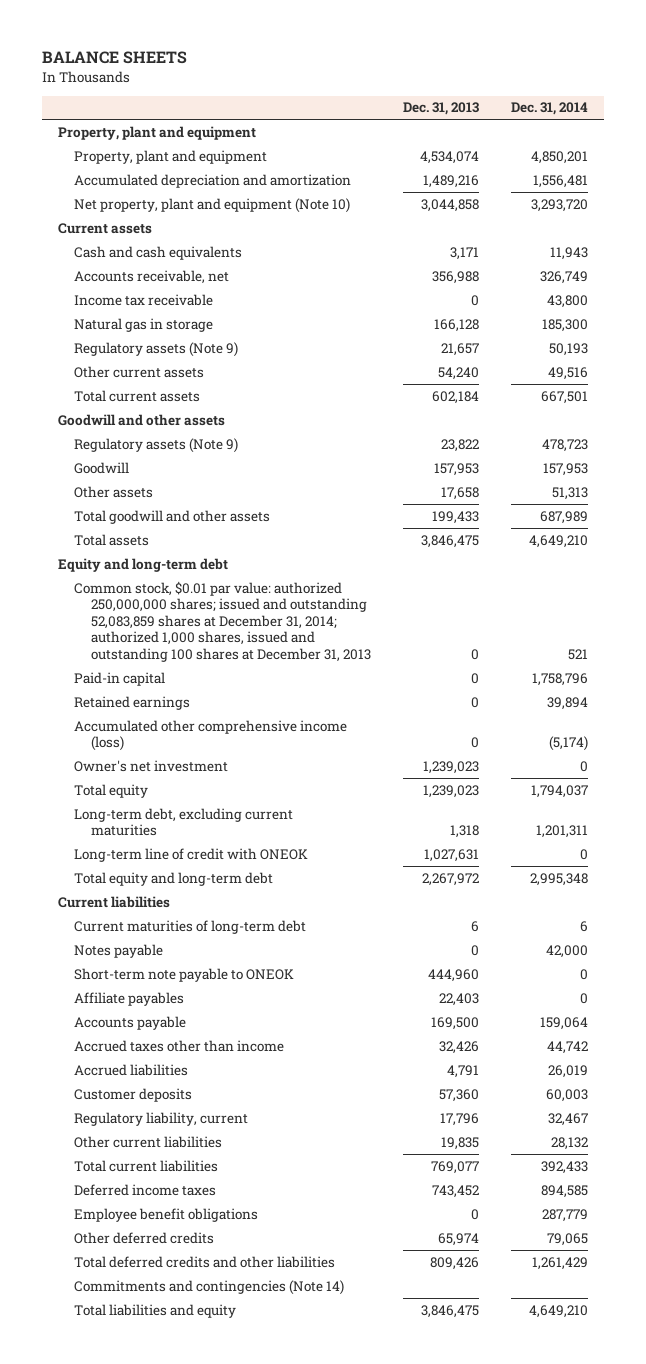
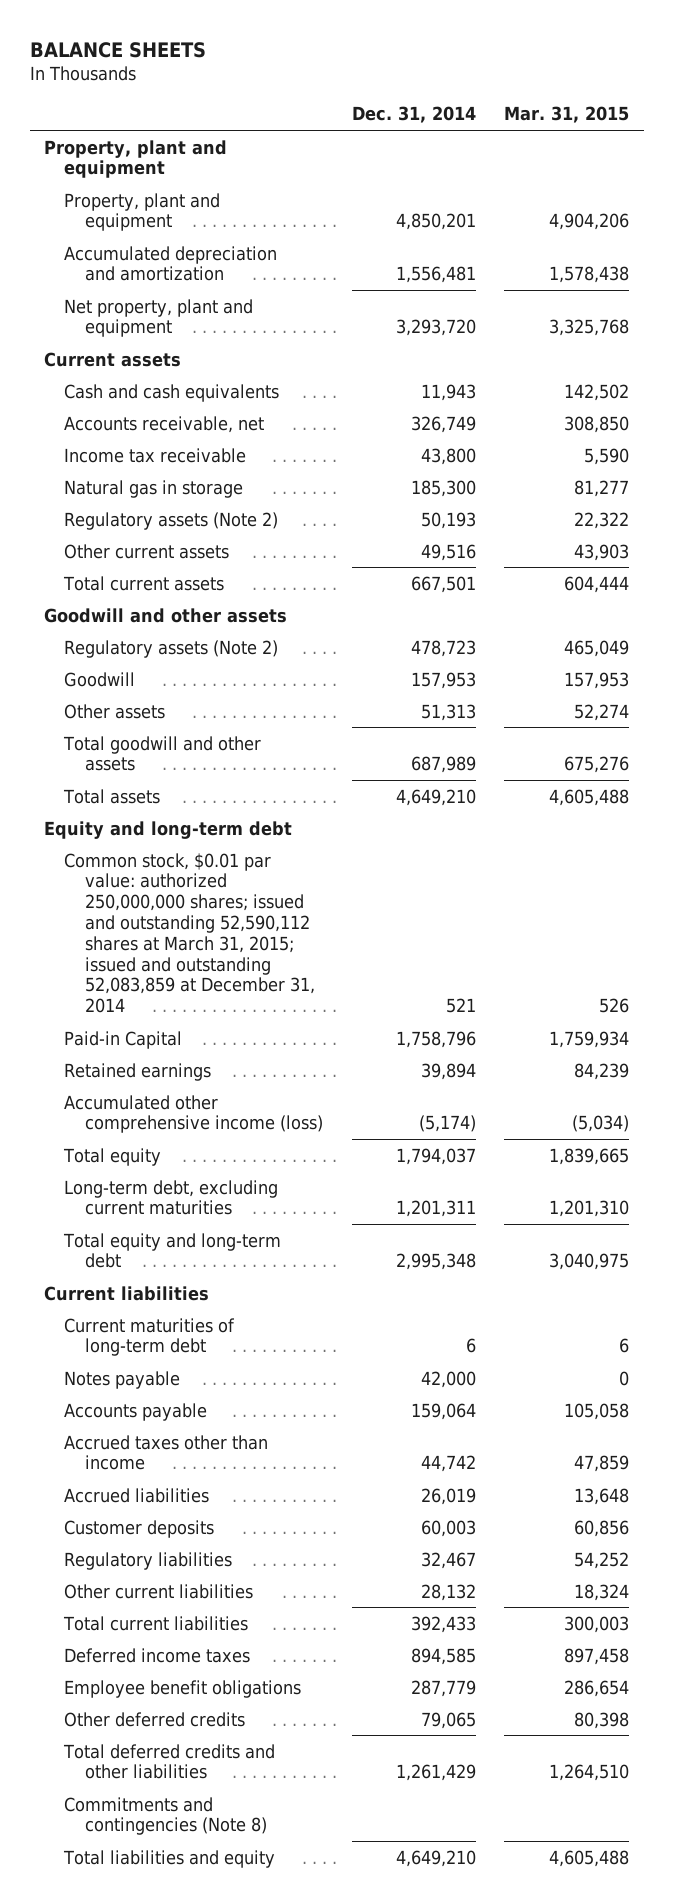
[402,102,479,116] Dec. 31, 2013 -> none
none -> [504,106,630,124] Mar. 31, 2015
[74,197,351,213] Net property, plant and equipment (Note 10) -> [64,298,254,338] Net property, plant and equipment
[74,341,239,357] Regulatory assets (Note 9) -> [64,511,279,530] Regulatory assets (Note 2)
[74,437,239,453] Regulatory assets (Note 9) -> [64,639,279,658] Regulatory assets (Note 2)
[74,580,371,662] Common stock, $0.01 par value: authorized 250,000,000 shares; issued and outstanding 52,083,859 shares at December 31, 2014; authorized 1,000 shares, issued and outstanding 100 shares at December 31, 2013 -> [64,852,315,1014] Common stock, $0.01 par value: authorized 250,000,000 shares; issued and outstanding 52,590,112 shares at March 31, 2015; issued and outstanding 52,083,859 at December 31, 2014
[74,671,166,686] Paid-in capital -> [64,1030,183,1049] Paid-in Capital
[74,759,229,772] Owner's net investment -> none
[74,847,309,862] Long-term line of credit with ONEOK -> none
[74,967,295,982] Short-term note payable to ONEOK -> none
[74,991,185,1006] Affiliate payables -> none
[74,1111,249,1126] Regulatory liability, current -> [64,1551,233,1570] Regulatory liabilities
[74,1279,345,1295] Commitments and contingencies (Note 14) -> [64,1796,267,1836] Commitments and contingencies (Note 8)

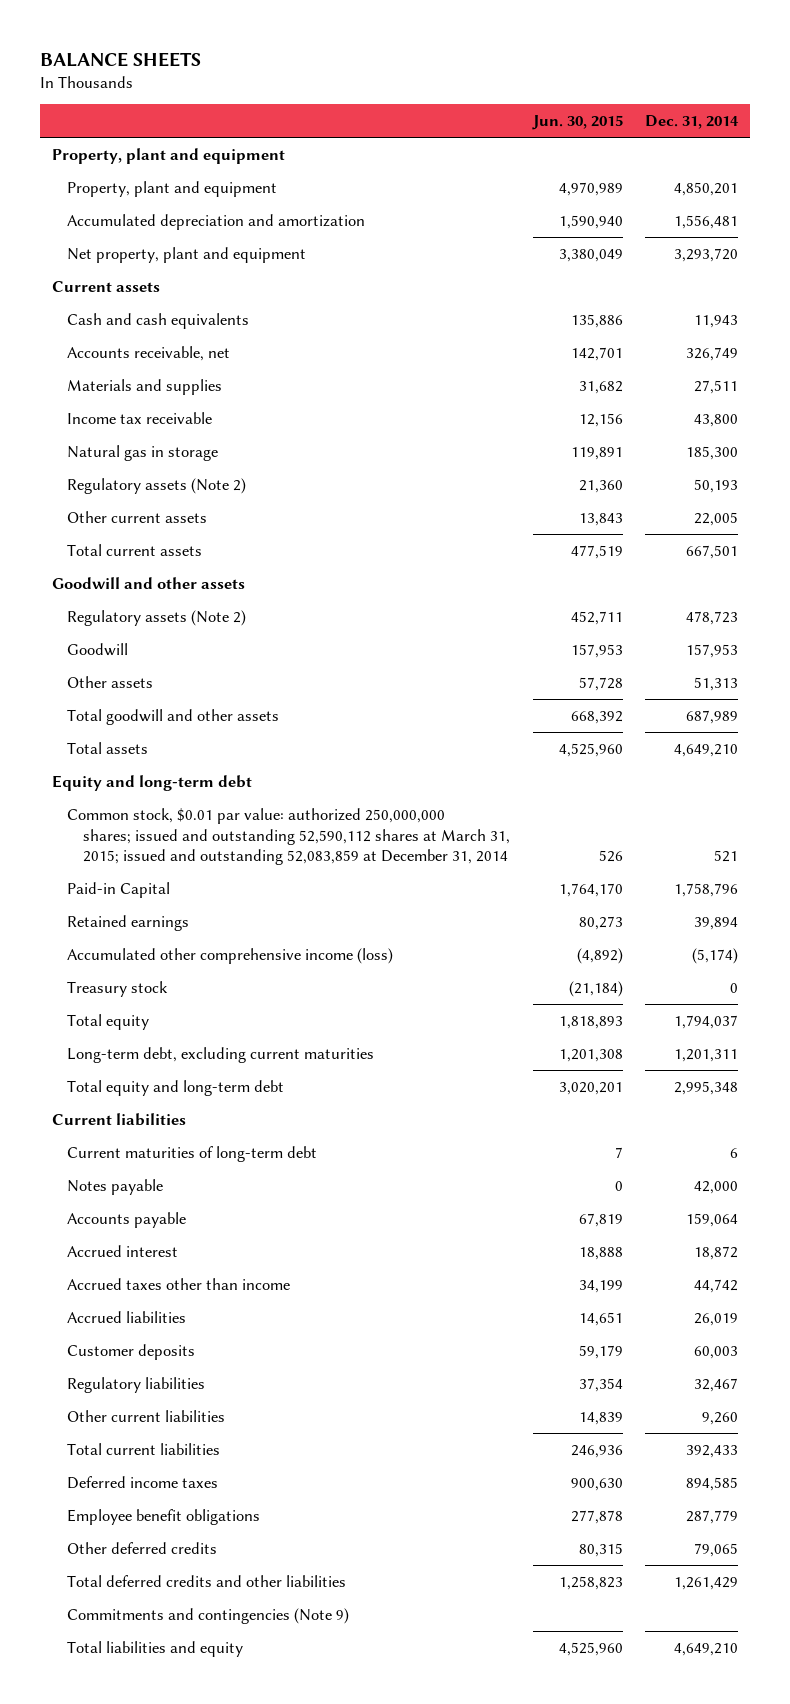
[504,106,630,124] Mar. 31, 2015 -> none
none -> [531,115,623,131] Jun. 30, 2015
none -> [67,378,223,395] Materials and supplies
[420,543,476,561] 49,516 -> [694,511,739,526] 22,005
none -> [67,980,169,997] Treasury stock
none -> [67,1244,179,1257] Accrued interest
[420,1583,476,1601] 28,132 -> [702,1411,739,1425] 9,260
[64,1796,267,1836] Commitments and contingencies (Note 8) -> [67,1607,350,1624] Commitments and contingencies (Note 9)

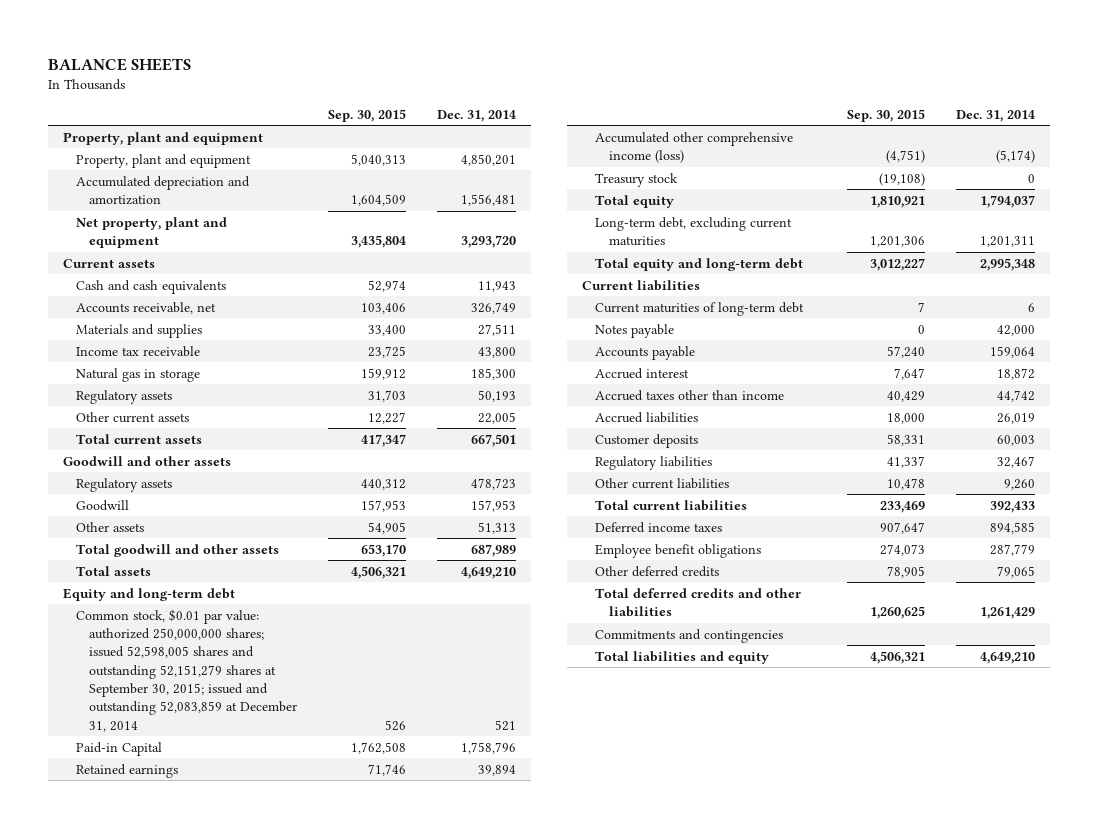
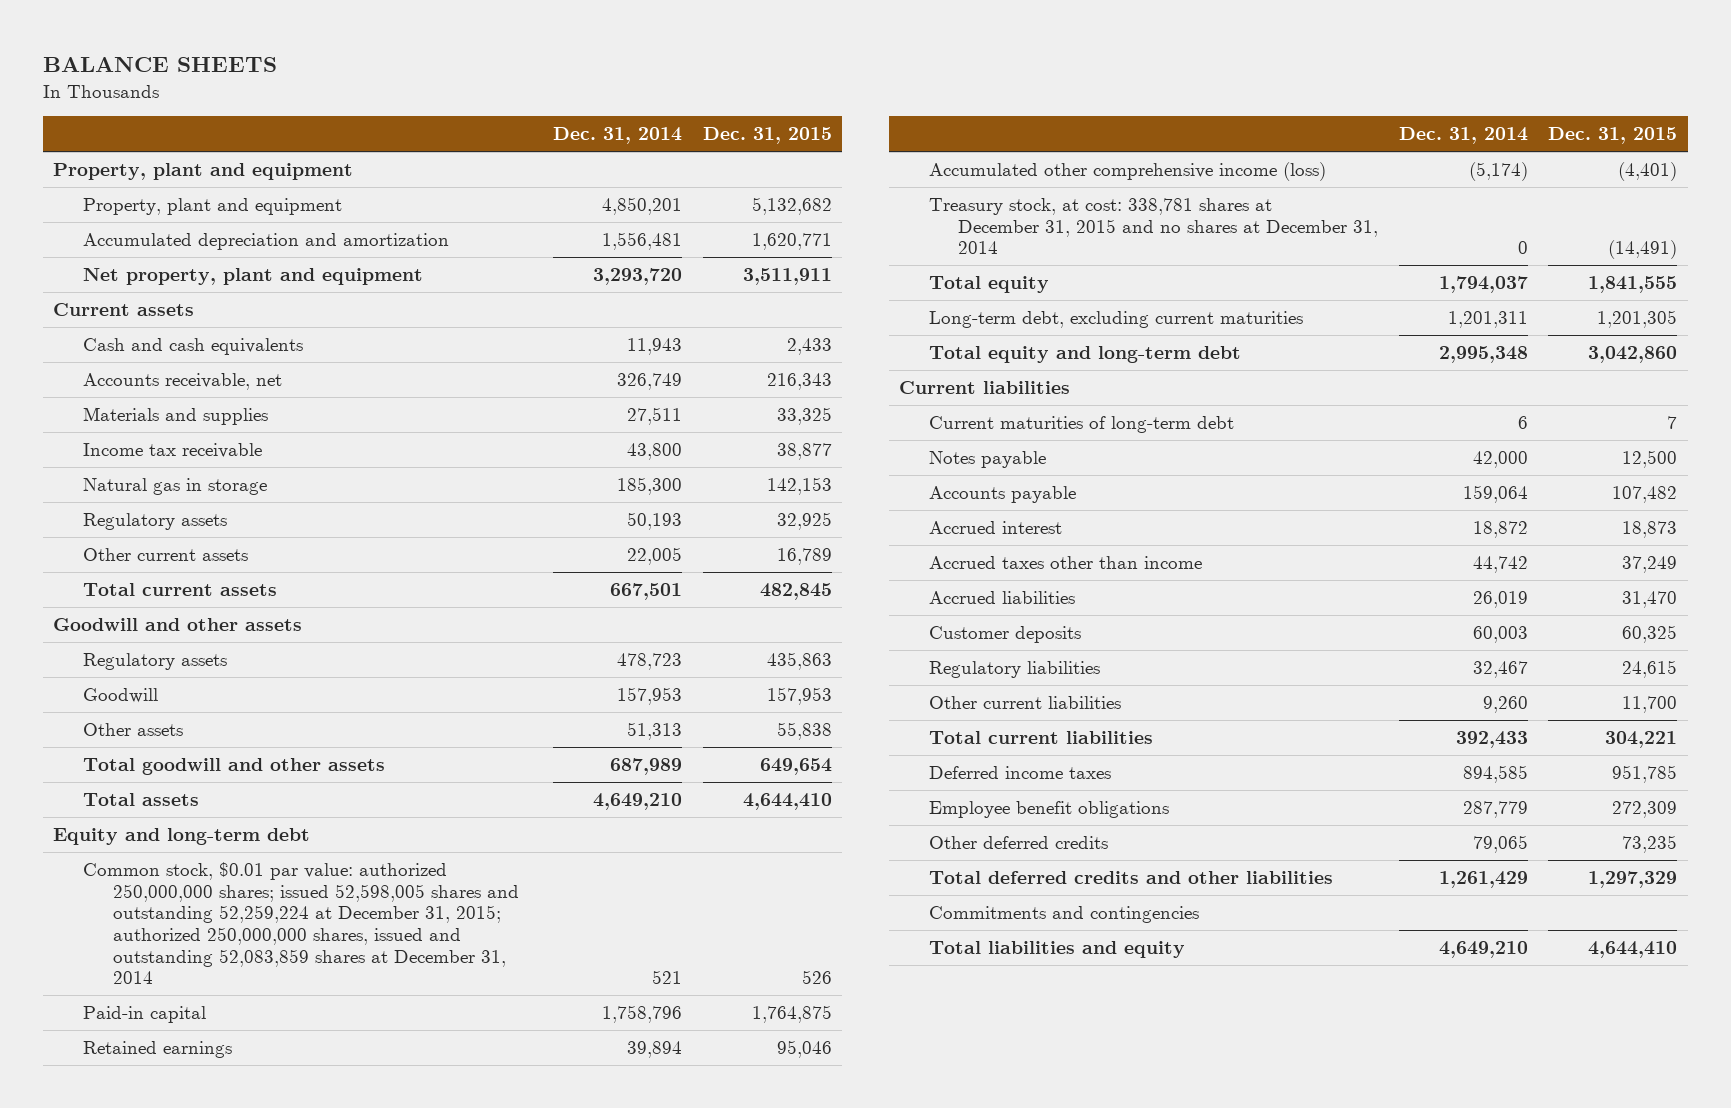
[328,108,407,122] Sep. 30, 2015 -> none
none -> [702,127,832,145] Dec. 31, 2015
[76,608,298,732] Common stock, $0.01 par value: authorized 250,000,000 shares; issued 52,598,005 shares and outstanding 52,151,279 shares at September 30, 2015; issued and outstanding 52,083,859 at December 31, 2014 -> [82,861,519,985] Common stock, $0.01 par value: authorized 250,000,000 shares; issued 52,598,005 shares and outstanding 52,259,224 at December 31, 2015; authorized 250,000,000 shares, issued and outstanding 52,083,859 shares at December 31, 2014
[76,741,163,756] Paid-in Capital -> [82,1005,206,1023] Paid-in capital
[595,172,679,187] Treasury stock -> [928,197,1379,255] Treasury stock, at cost: 338,781 shares at December 31, 2015 and no shares at December 31, 2014

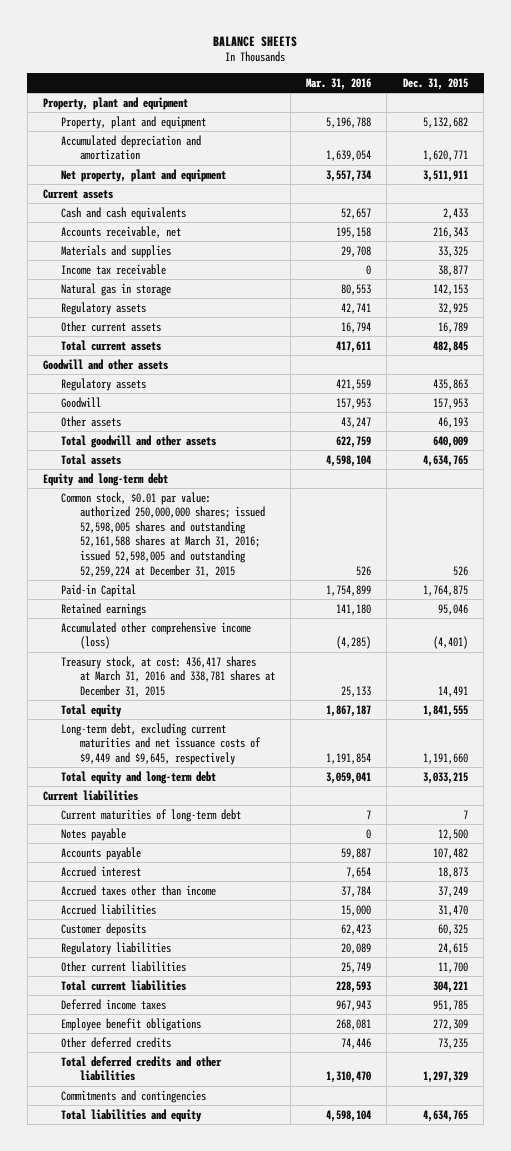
[553,127,683,145] Dec. 31, 2014 -> none
none -> [306,77,372,90] Mar. 31, 2016
[776,721,832,740] 55,838 -> [437,416,468,428] 46,193
[759,757,832,775] 649,654 -> [432,435,468,448] 640,009
[742,792,832,810] 4,644,410 -> [422,454,468,467] 4,634,765
[82,861,519,985] Common stock, $0.01 par value: authorized 250,000,000 shares; issued 52,598,005 shares and outstanding 52,259,224 at December 31, 2015; authorized 250,000,000 shares, issued and outstanding 52,083,859 shares at December 31, 2014 -> [61,491,265,577] Common stock, $0.01 par value: authorized 250,000,000 shares; issued 52,598,005 shares and outstanding 52,161,588 shares at March 31, 2016; issued 52,598,005 and outstanding 52,259,224 at December 31, 2015
[82,1005,206,1023] Paid-in capital -> [61,583,137,597] Paid-in Capital
[928,197,1379,255] Treasury stock, at cost: 338,781 shares at December 31, 2015 and no shares at December 31, 2014 -> [61,655,275,697] Treasury stock, at cost: 436,417 shares at March 31, 2016 and 338,781 shares at December 31, 2015
[1608,240,1678,260] (14,491) -> [437,685,468,697] 14,491
[928,310,1303,328] Long-term debt, excluding current maturities -> [61,722,261,765] Long-term debt, excluding current maturities and net issuance costs of $9,449 and $9,645, respectively
[1597,309,1678,328] 1,201,305 -> [422,752,468,764] 1,191,660
[1588,345,1678,363] 3,042,860 -> [422,771,468,784] 3,033,215
[1588,940,1678,958] 4,644,410 -> [422,1109,468,1122] 4,634,765

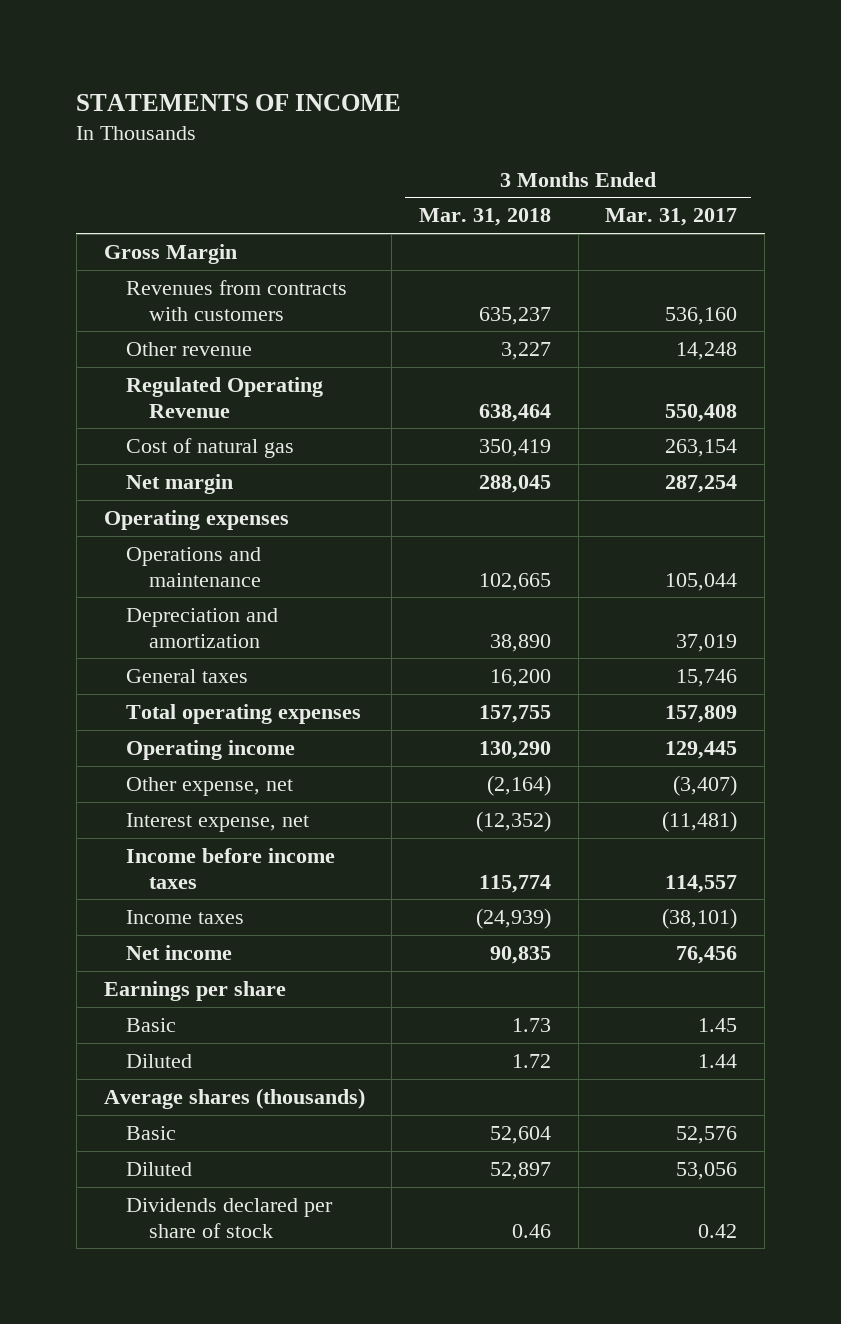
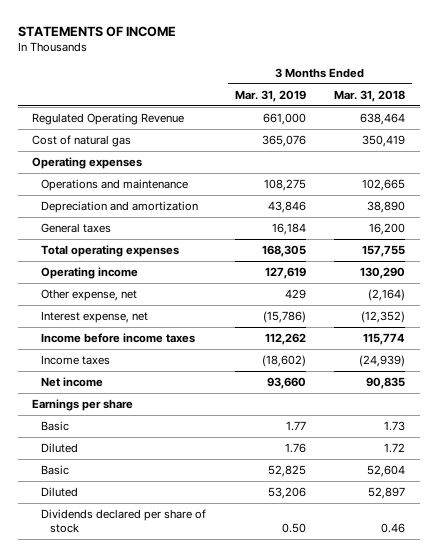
[605,208,738,227] Mar. 31, 2017 -> none
none -> [234,89,306,102] Mar. 31, 2019
[103,243,237,264] Gross Margin -> none
[126,279,348,321] Revenues from contracts with customers -> none
[126,341,253,356] Other revenue -> none
[126,473,234,494] Net margin -> none
[103,1087,365,1109] Average shares (thousands) -> none

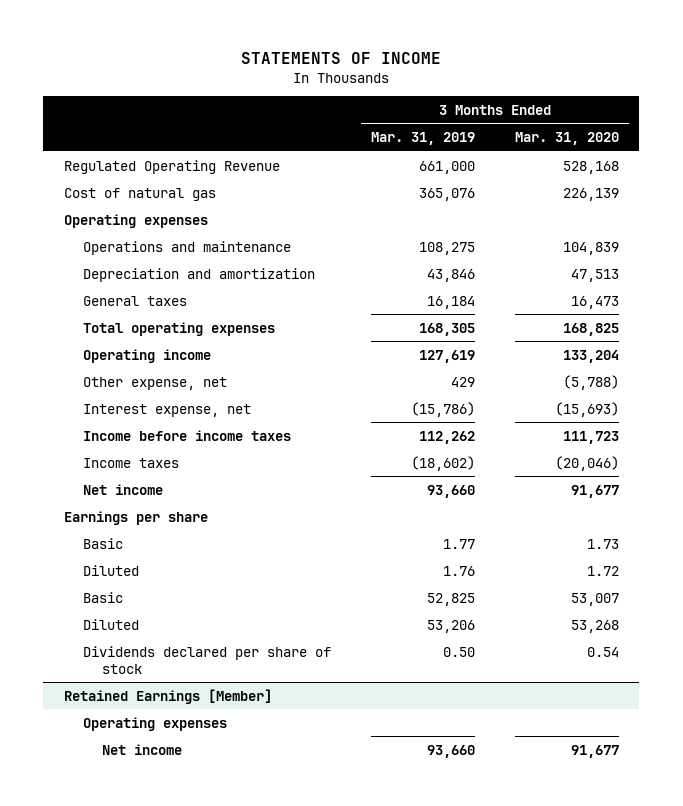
[334,89,406,102] Mar. 31, 2018 -> none
none -> [515,132,620,146] Mar. 31, 2020
none -> [63,688,272,704] Retained Earnings [Member]
none -> [82,716,227,731] Operating expenses
none -> [102,743,183,755] Net income

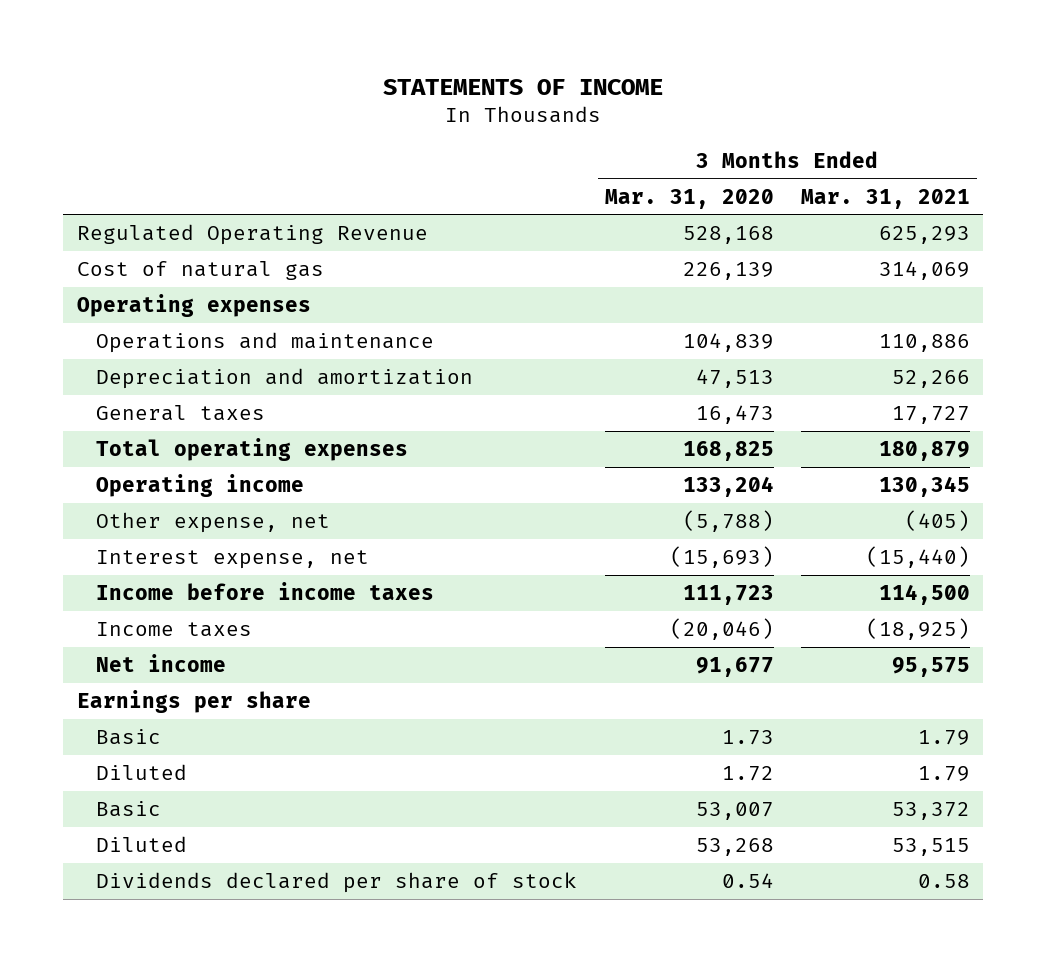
[370,132,475,146] Mar. 31, 2019 -> none
none -> [800,188,970,209] Mar. 31, 2021
[63,688,272,704] Retained Earnings [Member] -> none
[82,716,227,731] Operating expenses -> none
[102,743,183,755] Net income -> none

